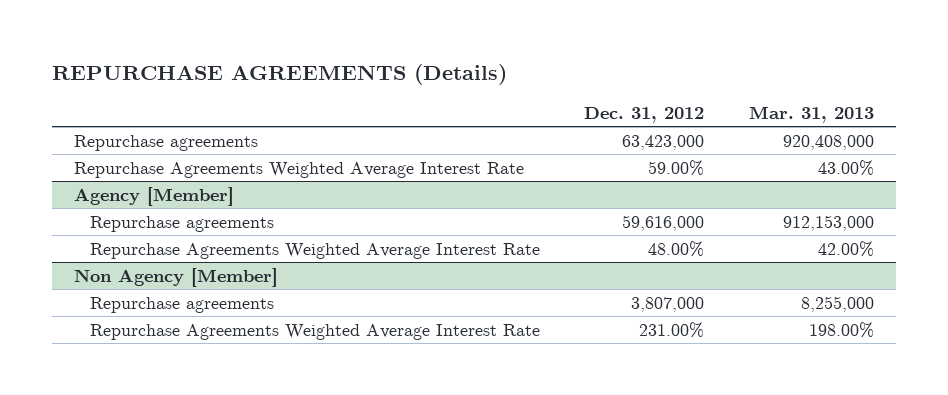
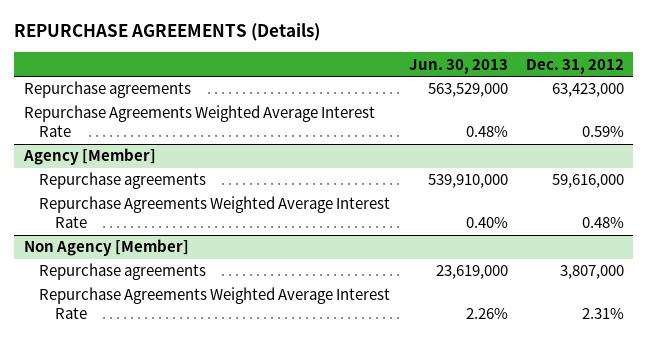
[748,105,874,123] Mar. 31, 2013 -> none
none -> [408,58,508,74] Jun. 30, 2013
[648,159,705,176] 59.00% -> [582,126,625,138] 0.59%
[648,240,705,257] 48.00% -> [582,217,625,229] 0.48%
[639,321,705,338] 231.00% -> [582,308,625,320] 2.31%

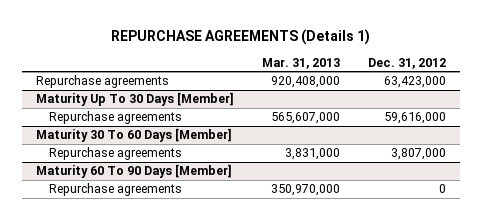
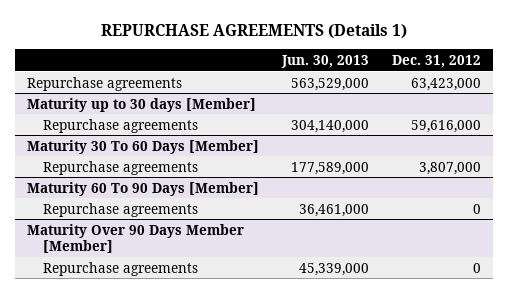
[262,57,341,69] Mar. 31, 2013 -> none
none -> [281,54,370,68] Jun. 30, 2013
[36,92,235,107] Maturity Up To 30 Days [Member] -> [26,97,256,112] Maturity up to 30 days [Member]
none -> [26,223,244,254] Maturity Over 90 Days Member [Member]
none -> [43,261,199,276] Repurchase agreements

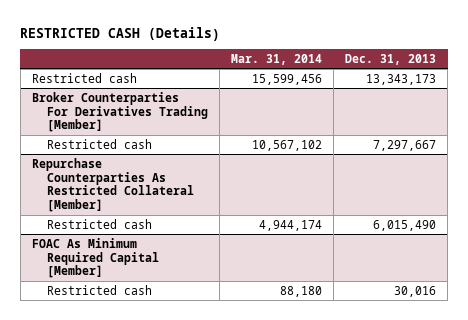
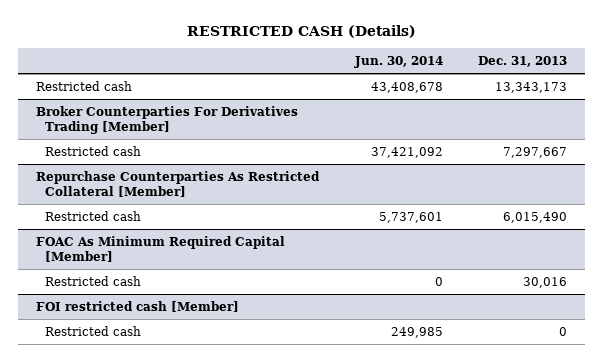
[231,53,323,65] Mar. 31, 2014 -> none
none -> [353,56,443,69] Jun. 30, 2014
none -> [35,300,239,312] FOI restricted cash [Member]
none -> [45,325,142,336] Restricted cash

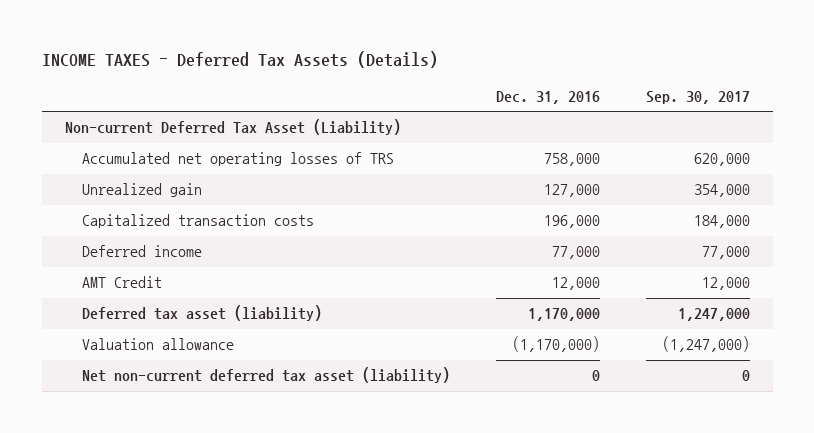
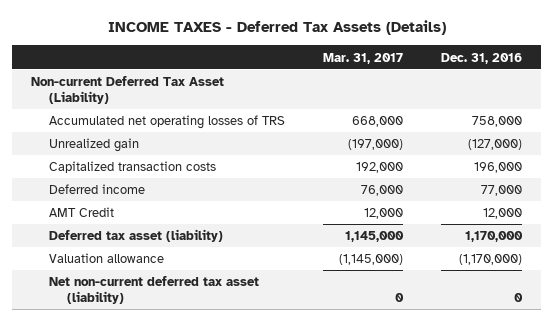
[645,90,750,104] Sep. 30, 2017 -> none
none -> [323,52,404,64] Mar. 31, 2017
[543,184,600,198] 127,000 -> [468,139,523,151] (127,000)

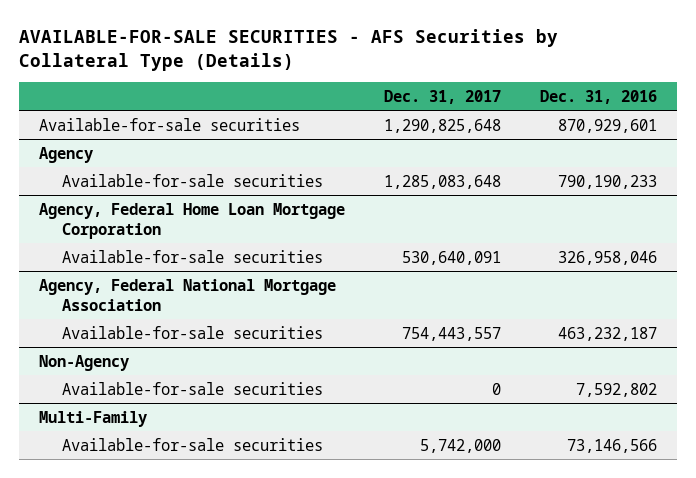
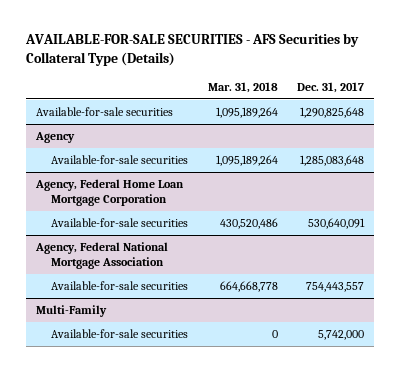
[540,89,658,104] Dec. 31, 2016 -> none
none -> [207,81,278,93] Mar. 31, 2018
[38,354,129,371] Non-Agency -> none
[61,381,323,395] Available-for-sale securities -> none

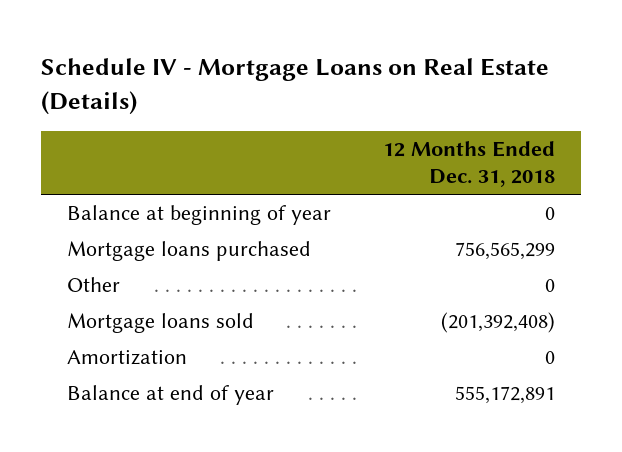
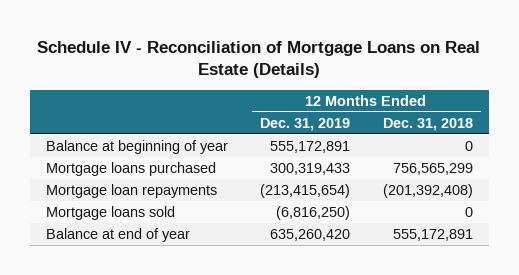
[40,57,549,115] Schedule IV - Mortgage Loans on Real Estate (Details) -> [37,40,481,79] Schedule IV - Reconciliation of Mortgage Loans on Real Estate (Details)
none -> [260,117,351,131] Dec. 31, 2019
[66,277,120,293] Other -> none
[66,350,187,366] Amortization -> none
none -> [46,183,218,198] Mortgage loan repayments
[441,312,556,334] (201,392,408) -> [464,206,473,217] 0

